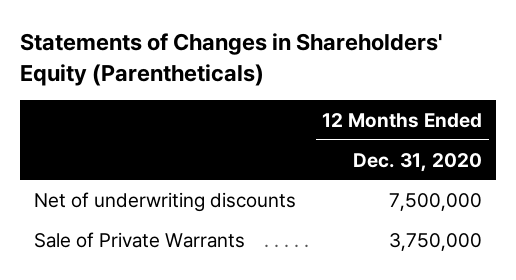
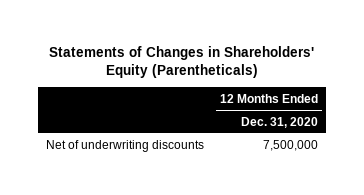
[33,231,245,248] Sale of Private Warrants -> none

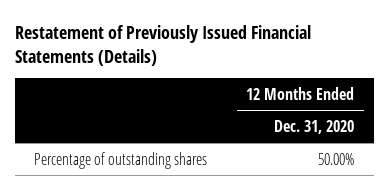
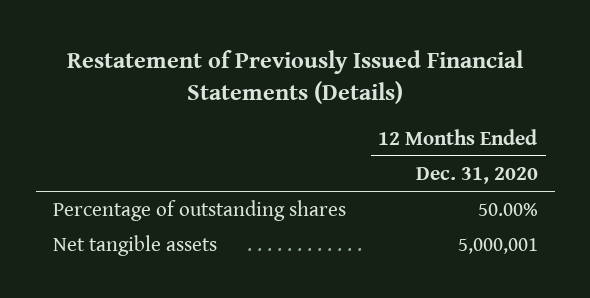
none -> [52,234,217,256] Net tangible assets

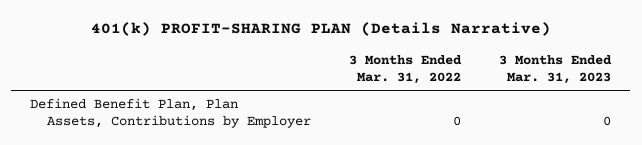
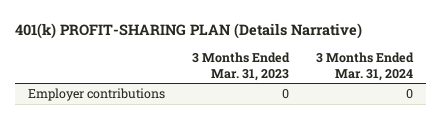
[349,55,463,85] 3 Months Ended Mar. 31, 2022 -> none
none -> [315,51,414,82] 3 Months Ended Mar. 31, 2024
[30,97,312,129] Defined Benefit Plan, Plan Assets, Contributions by Employer -> [28,88,166,102] Employer contributions

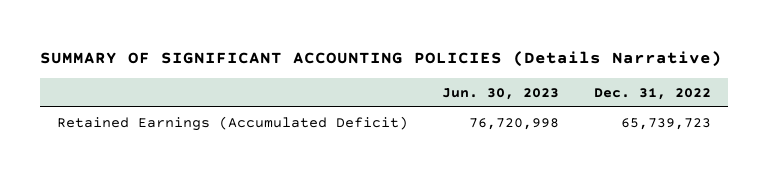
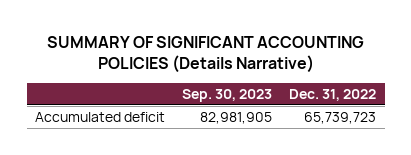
[442,88,560,101] Jun. 30, 2023 -> none
none -> [182,89,273,103] Sep. 30, 2023
[56,115,408,131] Retained Earnings (Accumulated Deficit) -> [35,111,166,122] Accumulated deficit

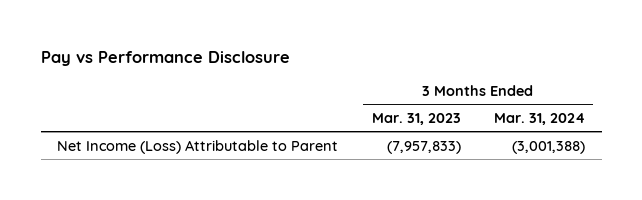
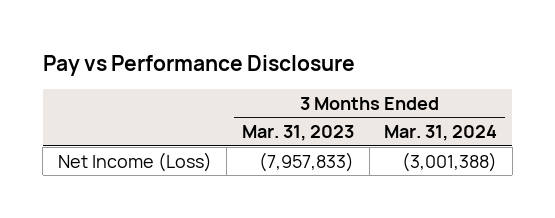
[57,139,339,154] Net Income (Loss) Attributable to Parent -> [57,151,212,172] Net Income (Loss)

